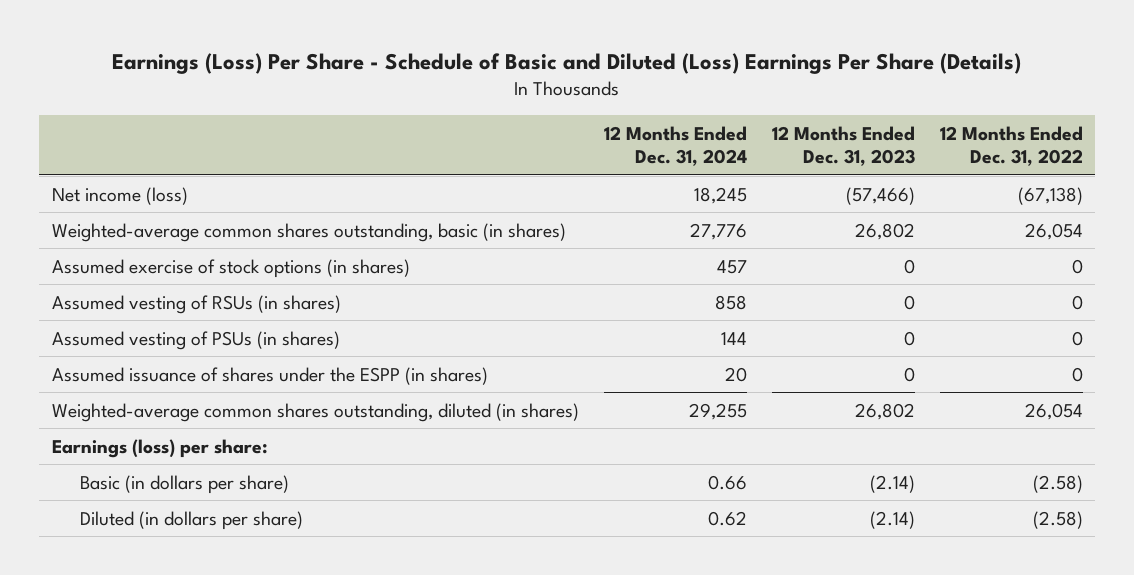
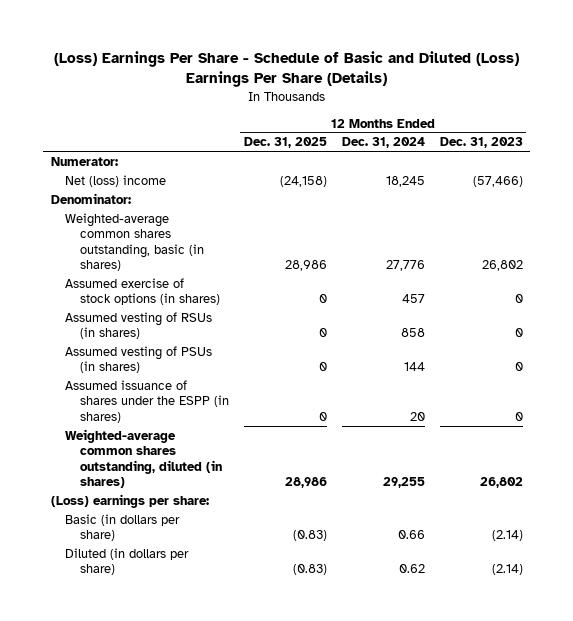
[112,53,1022,75] Earnings (Loss) Per Share - Schedule of Basic and Diluted (Loss) Earnings Per Share (Details) -> [53,51,519,88] (Loss) Earnings Per Share - Schedule of Basic and Diluted (Loss) Earnings Per Share (Details)
[939,125,1083,166] 12 Months Ended Dec. 31, 2022 -> none
none -> [243,137,327,149] Dec. 31, 2025
none -> [50,156,118,166] Numerator:
[51,186,188,205] Net income (loss) -> [65,174,167,187] Net (loss) income
none -> [50,192,131,204] Denominator:
[51,438,268,458] Earnings (loss) per share: -> [50,493,209,508] (Loss) earnings per share:

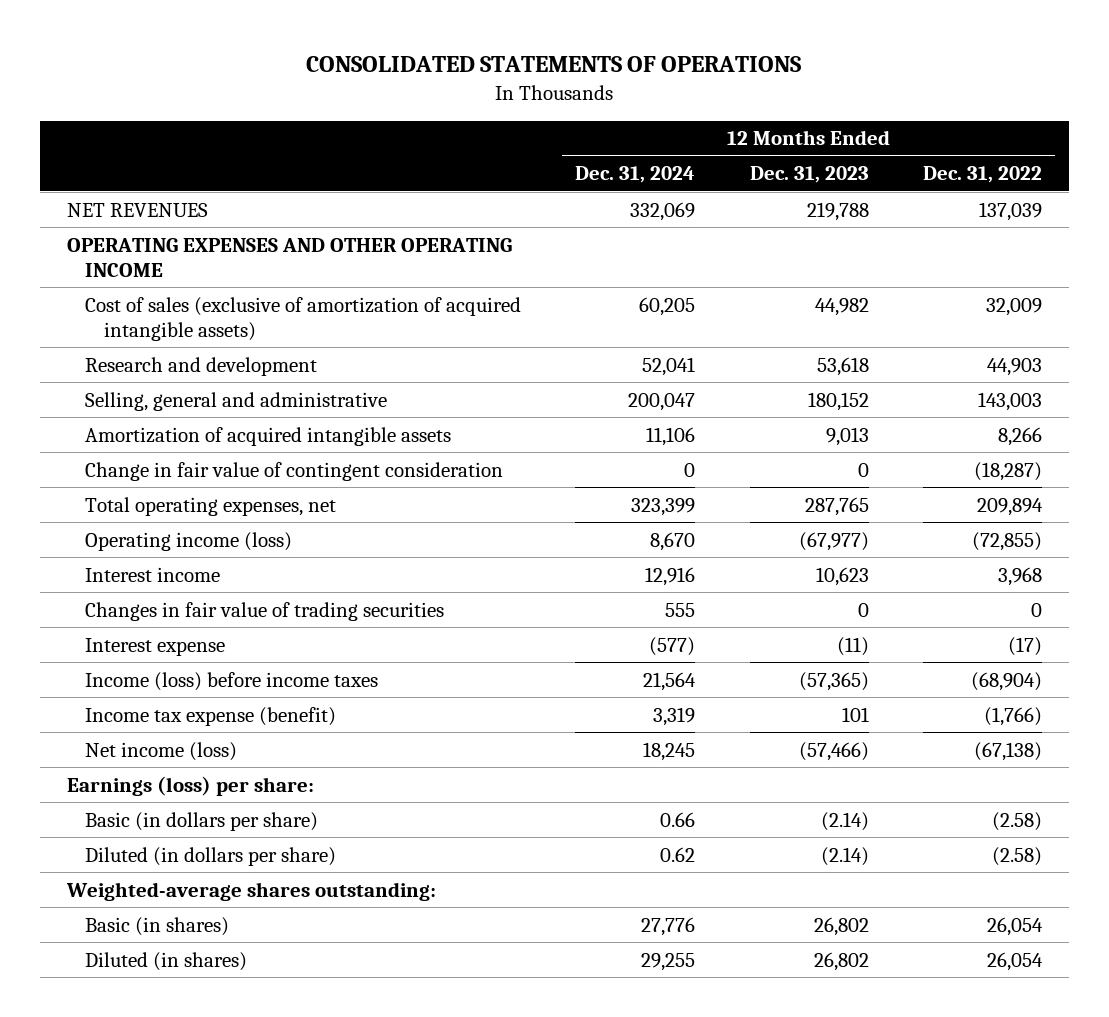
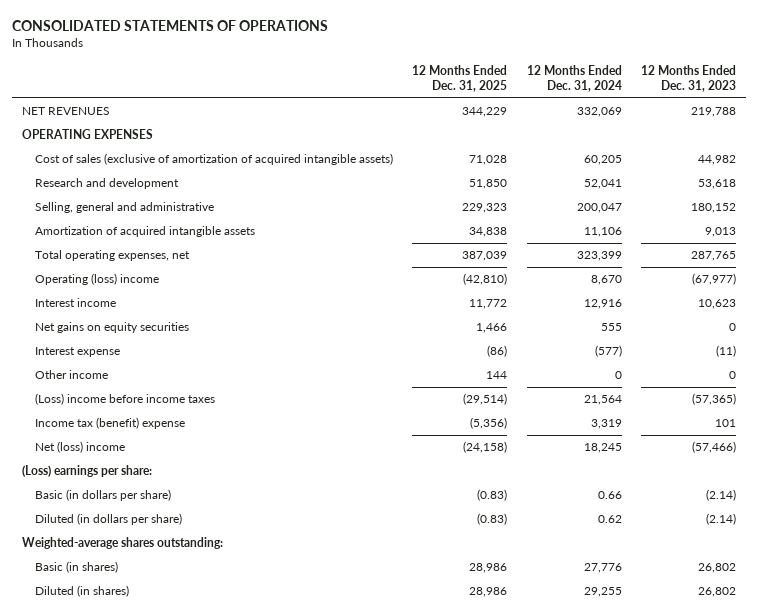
[922,166,1042,184] Dec. 31, 2022 -> none
none -> [412,65,508,93] 12 Months Ended Dec. 31, 2025
[66,237,512,277] OPERATING EXPENSES AND OTHER OPERATING INCOME -> [21,129,153,140] OPERATING EXPENSES
[85,461,504,481] Change in fair value of contingent consideration -> none
[85,531,293,551] Operating income (loss) -> [35,273,160,286] Operating (loss) income
[85,601,445,621] Changes in fair value of trading securities -> [35,322,190,334] Net gains on equity securities
none -> [35,370,109,380] Other income
[85,671,379,691] Income (loss) before income taxes -> [35,393,216,406] (Loss) income before income taxes
[85,706,337,726] Income tax expense (benefit) -> [35,417,186,430] Income tax (benefit) expense
[85,741,238,761] Net income (loss) -> [35,441,126,454] Net (loss) income
[66,775,314,796] Earnings (loss) per share: -> [21,465,152,478] (Loss) earnings per share:

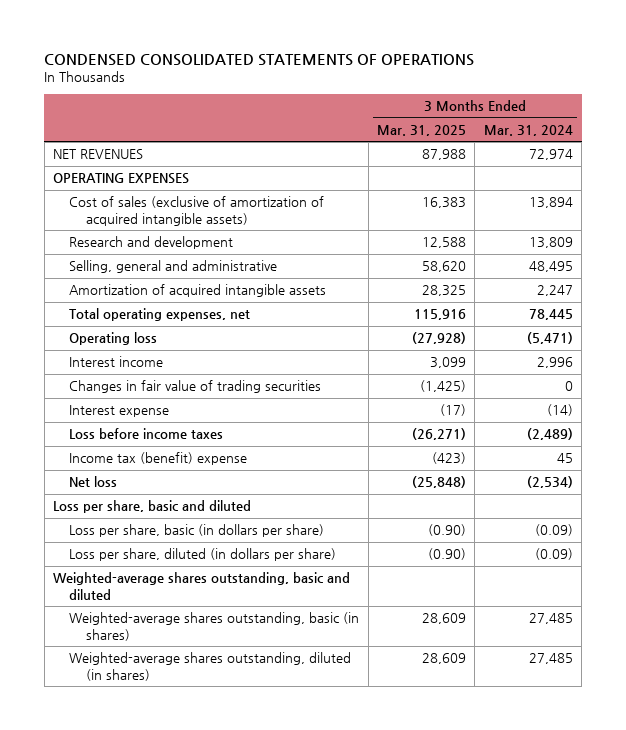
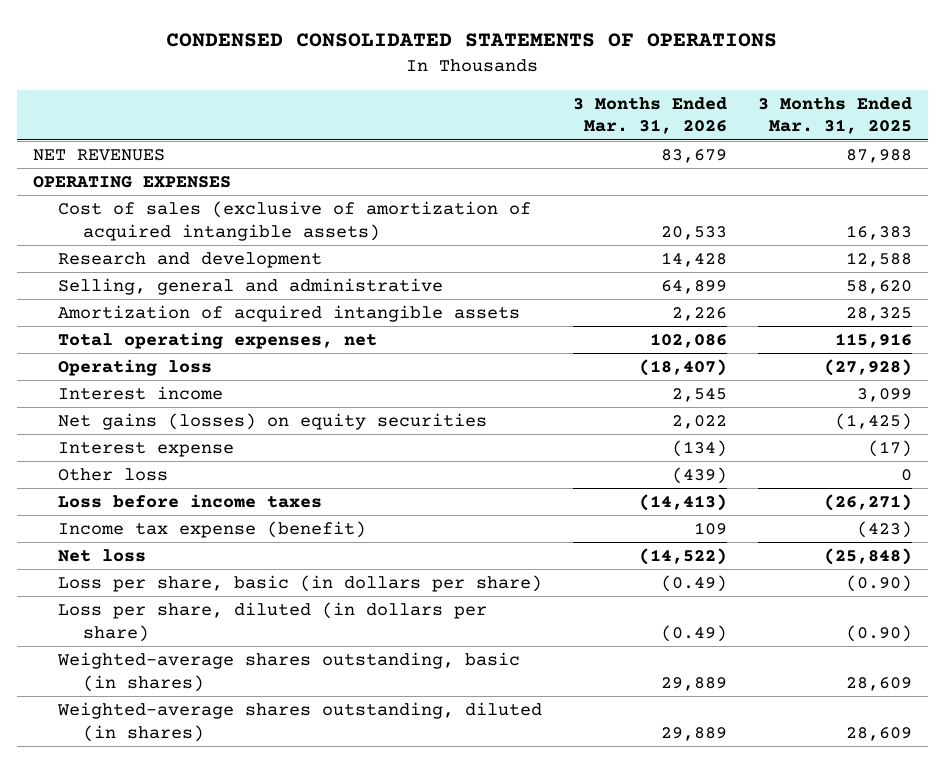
[483,124,573,136] Mar. 31, 2024 -> none
none -> [573,96,728,135] 3 Months Ended Mar. 31, 2026
[69,380,322,394] Changes in fair value of trading securities -> [57,413,487,431] Net gains (losses) on equity securities
none -> [57,468,168,482] Other loss
[69,452,248,466] Income tax (benefit) expense -> [57,521,366,539] Income tax expense (benefit)
[52,500,251,514] Loss per share, basic and diluted -> none
[52,572,350,600] Weighted-average shares outstanding, basic and diluted -> none

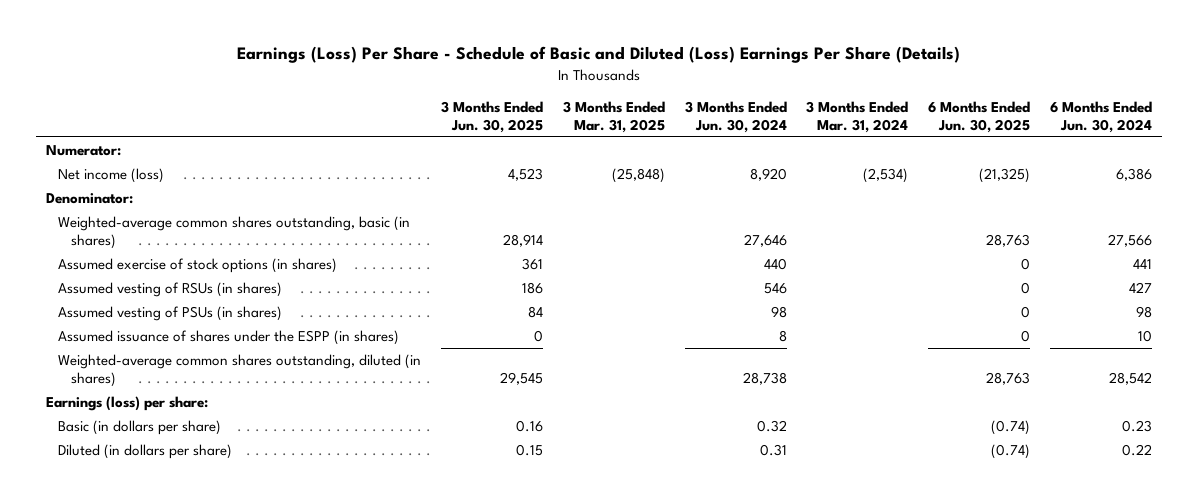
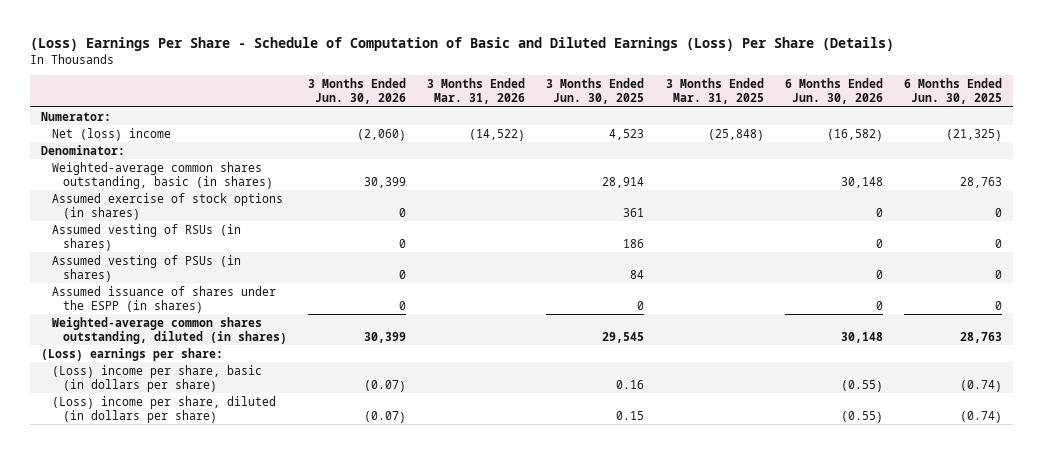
[236,46,960,64] Earnings (Loss) Per Share - Schedule of Basic and Diluted (Loss) Earnings Per Share (Details) -> [30,37,895,52] (Loss) Earnings Per Share - Schedule of Computation of Basic and Diluted Earnings (Loss) Per Share (Details)
[684,100,787,133] 3 Months Ended Jun. 30, 2024 -> none
[806,100,909,133] 3 Months Ended Mar. 31, 2024 -> none
[1049,100,1152,133] 6 Months Ended Jun. 30, 2024 -> none
none -> [308,78,407,105] 3 Months Ended Jun. 30, 2026
none -> [427,78,526,105] 3 Months Ended Mar. 31, 2026
none -> [784,78,883,105] 6 Months Ended Jun. 30, 2026
[58,167,165,183] Net income (loss) -> [51,127,171,141] Net (loss) income
[45,395,208,411] Earnings (loss) per share: -> [40,347,223,361] (Loss) earnings per share:
[58,419,222,435] Basic (in dollars per share) -> [51,364,262,392] (Loss) income per share, basic (in dollars per share)
[58,443,233,459] Diluted (in dollars per share) -> [51,395,276,423] (Loss) income per share, diluted (in dollars per share)

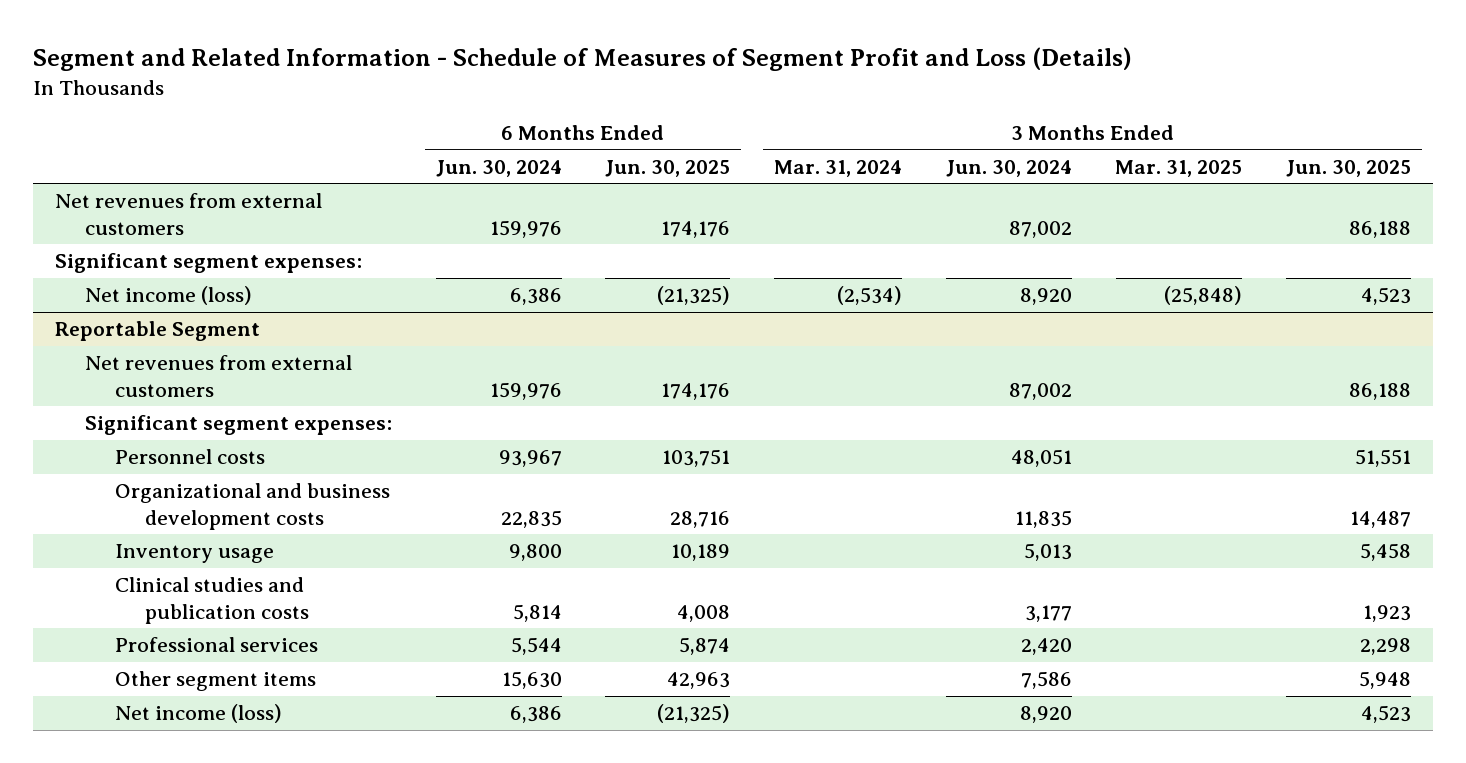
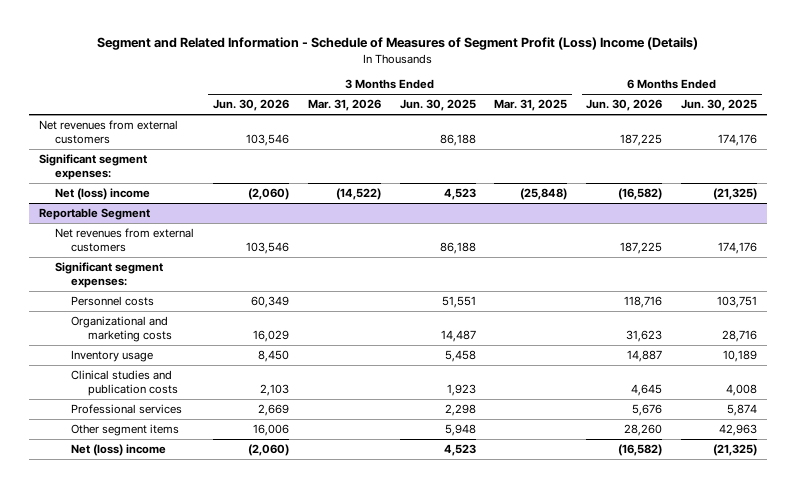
[33,47,1133,72] Segment and Related Information - Schedule of Measures of Segment Profit and Loss (Details) -> [96,37,698,51] Segment and Related Information - Schedule of Measures of Segment Profit (Loss) Income (Details)
[435,159,562,177] Jun. 30, 2024 -> none
[774,159,903,177] Mar. 31, 2024 -> none
[945,159,1072,177] Jun. 30, 2024 -> none
none -> [212,99,289,112] Jun. 30, 2026
none -> [307,99,381,112] Mar. 31, 2026
none -> [586,99,663,112] Jun. 30, 2026
[85,286,253,306] Net income (loss) -> [55,188,151,201] Net (loss) income
[115,483,391,530] Organizational and business development costs -> [71,316,172,343] Organizational and marketing costs
[115,704,283,724] Net income (loss) -> [71,444,167,457] Net (loss) income

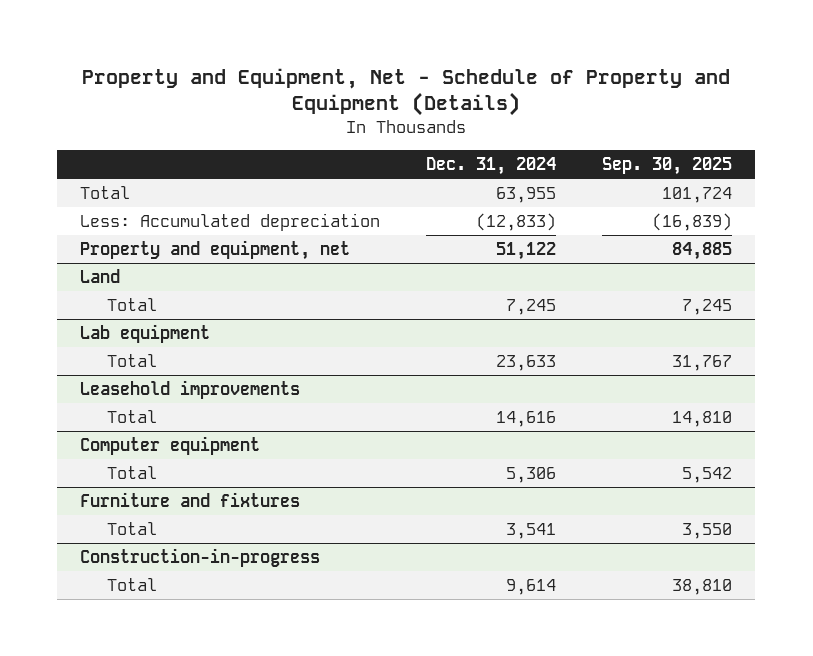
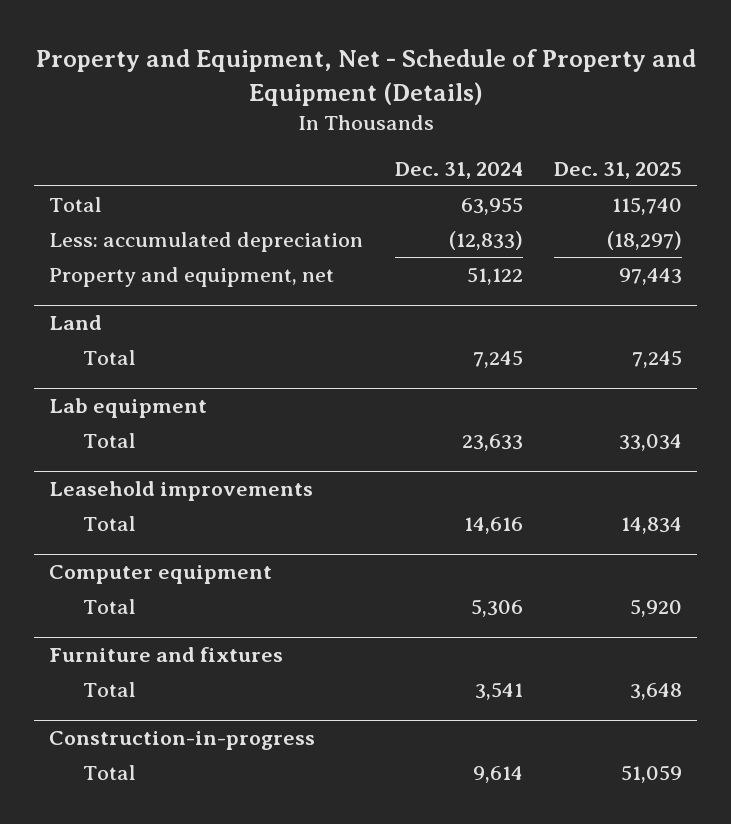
[602,157,733,176] Sep. 30, 2025 -> none
none -> [553,161,682,179] Dec. 31, 2025
[80,213,381,232] Less: Accumulated depreciation -> [49,231,364,252] Less: accumulated depreciation

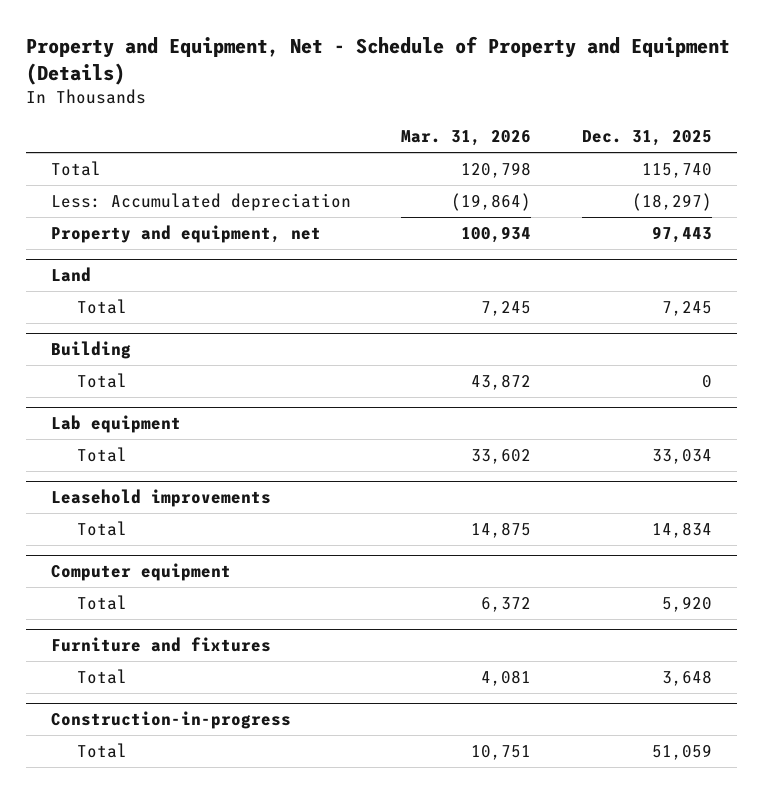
[394,161,523,179] Dec. 31, 2024 -> none
none -> [401,130,532,147] Mar. 31, 2026
[49,231,364,252] Less: accumulated depreciation -> [51,193,352,212] Less: Accumulated depreciation
none -> [51,341,132,360] Building
none -> [77,373,128,389] Total

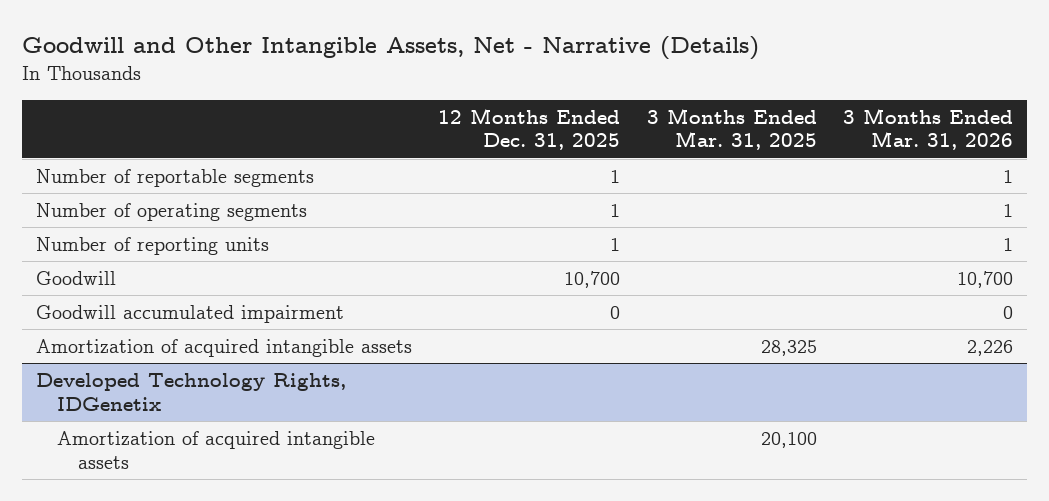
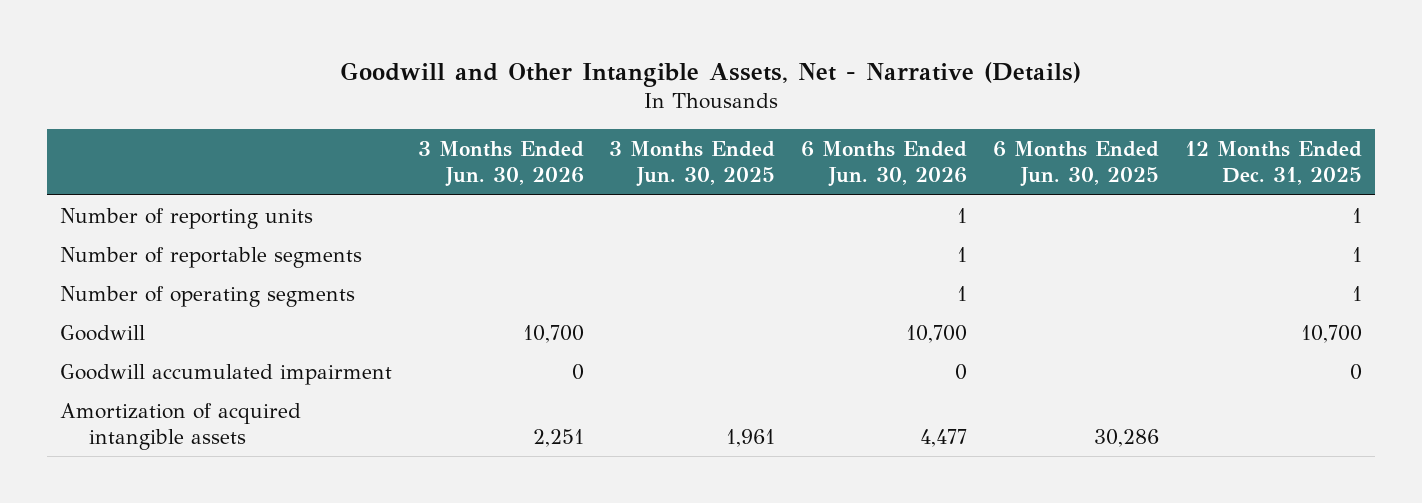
[646,107,817,151] 3 Months Ended Mar. 31, 2025 -> none
[843,107,1014,151] 3 Months Ended Mar. 31, 2026 -> none
none -> [417,140,584,188] 3 Months Ended Jun. 30, 2026
none -> [609,140,776,188] 3 Months Ended Jun. 30, 2025
none -> [801,140,968,188] 6 Months Ended Jun. 30, 2026
none -> [993,140,1160,188] 6 Months Ended Jun. 30, 2025
[35,236,269,255] Number of reporting units -> [59,207,313,229] Number of reporting units
[35,372,346,411] Developed Technology Rights, IDGenetix -> none
[56,430,375,469] Amortization of acquired intangible assets -> none

